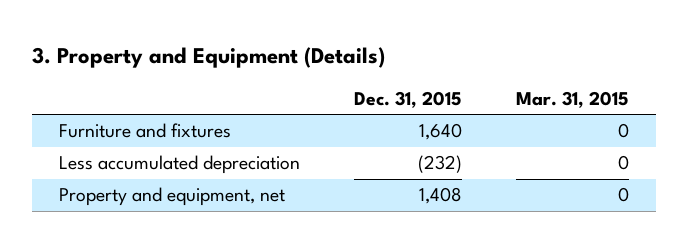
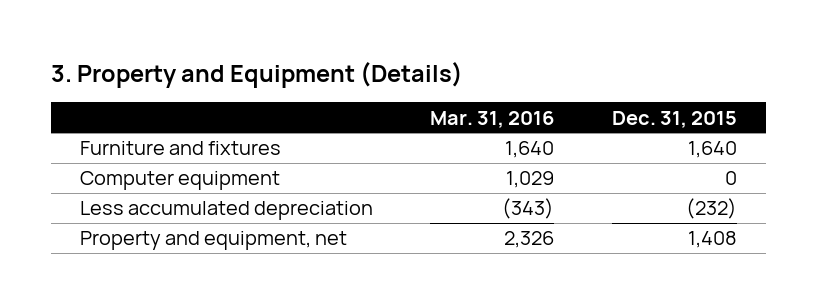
[515,90,629,108] Mar. 31, 2015 -> none
none -> [430,110,555,128] Mar. 31, 2016
none -> [79,171,280,191] Computer equipment

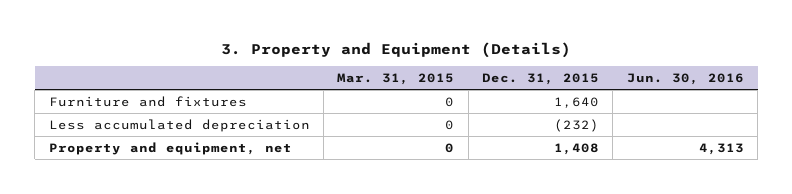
[430,110,555,128] Mar. 31, 2016 -> none
none -> [337,72,455,85] Mar. 31, 2015
none -> [626,72,744,85] Jun. 30, 2016
[79,171,280,191] Computer equipment -> none

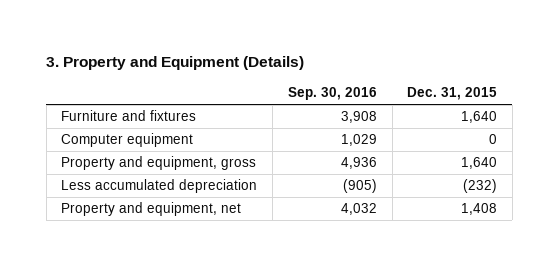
[337,72,455,85] Mar. 31, 2015 -> none
[626,72,744,85] Jun. 30, 2016 -> none
none -> [287,86,377,100] Sep. 30, 2016
none -> [61,133,194,148] Computer equipment
none -> [61,156,257,171] Property and equipment, gross

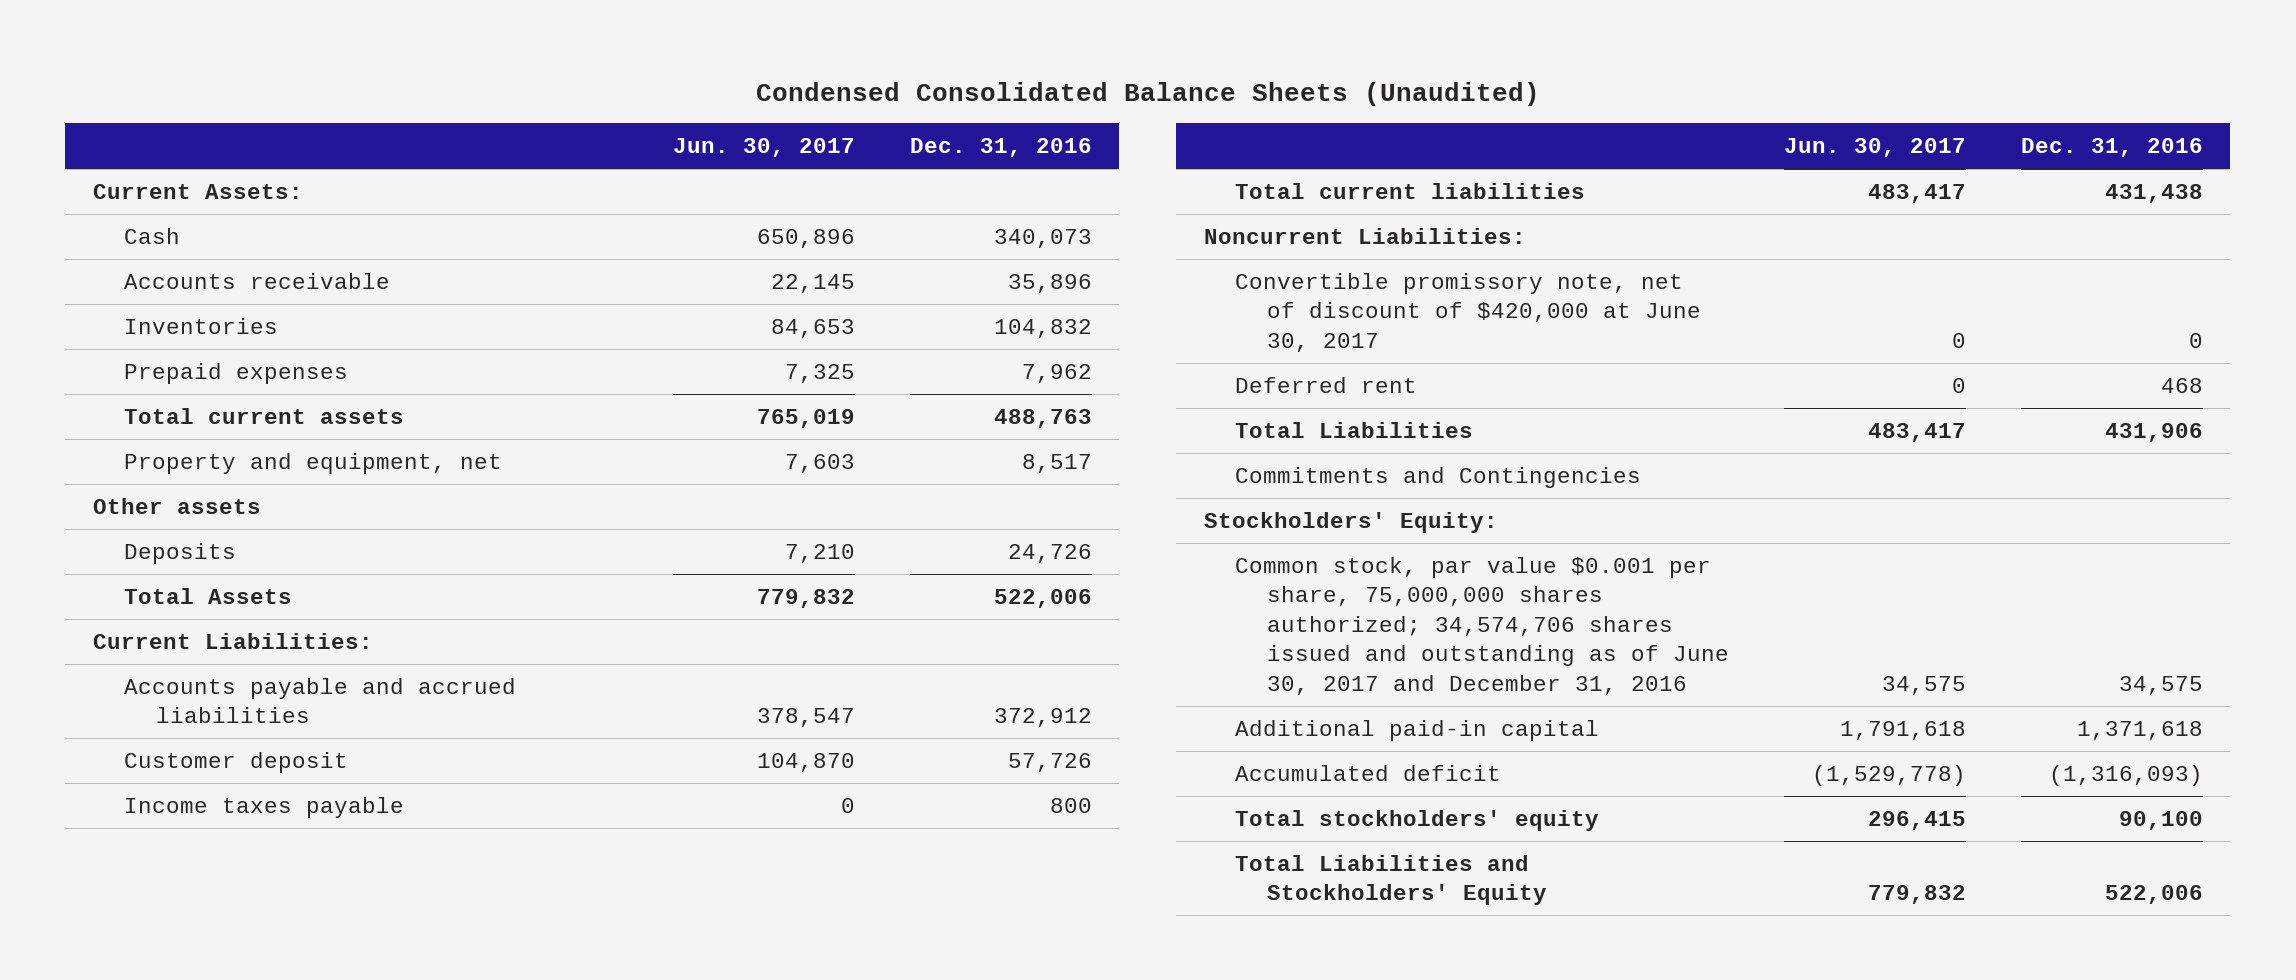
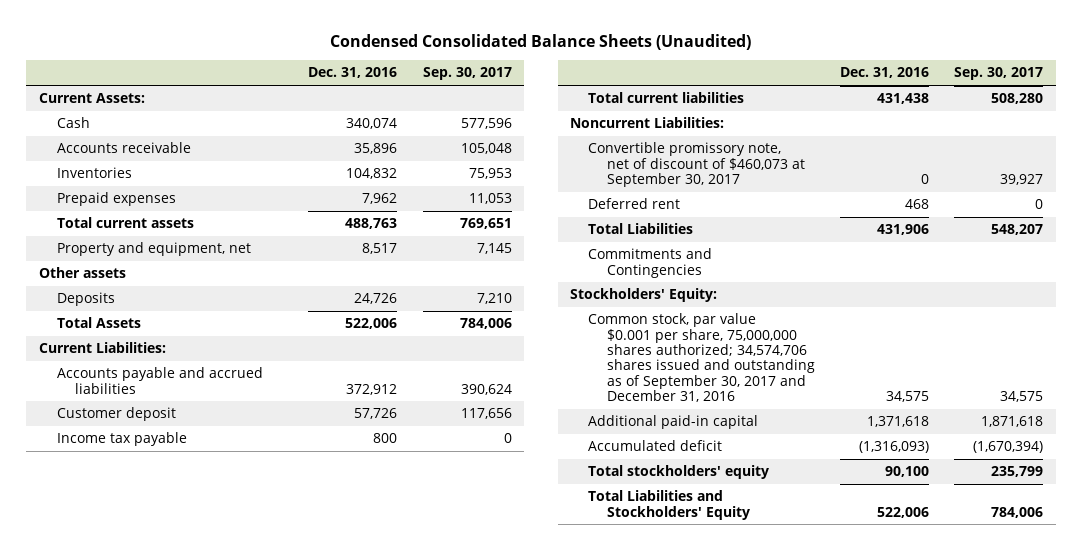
[673,138,856,158] Jun. 30, 2017 -> none
none -> [422,67,512,81] Sep. 30, 2017
[993,228,1092,248] 340,073 -> [346,118,398,130] 340,074
[124,796,405,818] Income taxes payable -> [56,432,187,447] Income tax payable
[1235,272,1701,352] Convertible promissory note, net of discount of $420,000 at June 30, 2017 -> [588,142,805,187] Convertible promissory note, net of discount of $460,073 at September 30, 2017
[1235,556,1729,695] Common stock, par value $0.001 per share, 75,000,000 shares authorized; 34,574,706 shares issued and outstanding as of June 30, 2017 and December 31, 2016 -> [588,313,815,403] Common stock, par value $0.001 per share, 75,000,000 shares authorized; 34,574,706 shares issued and outstanding as of September 30, 2017 and December 31, 2016

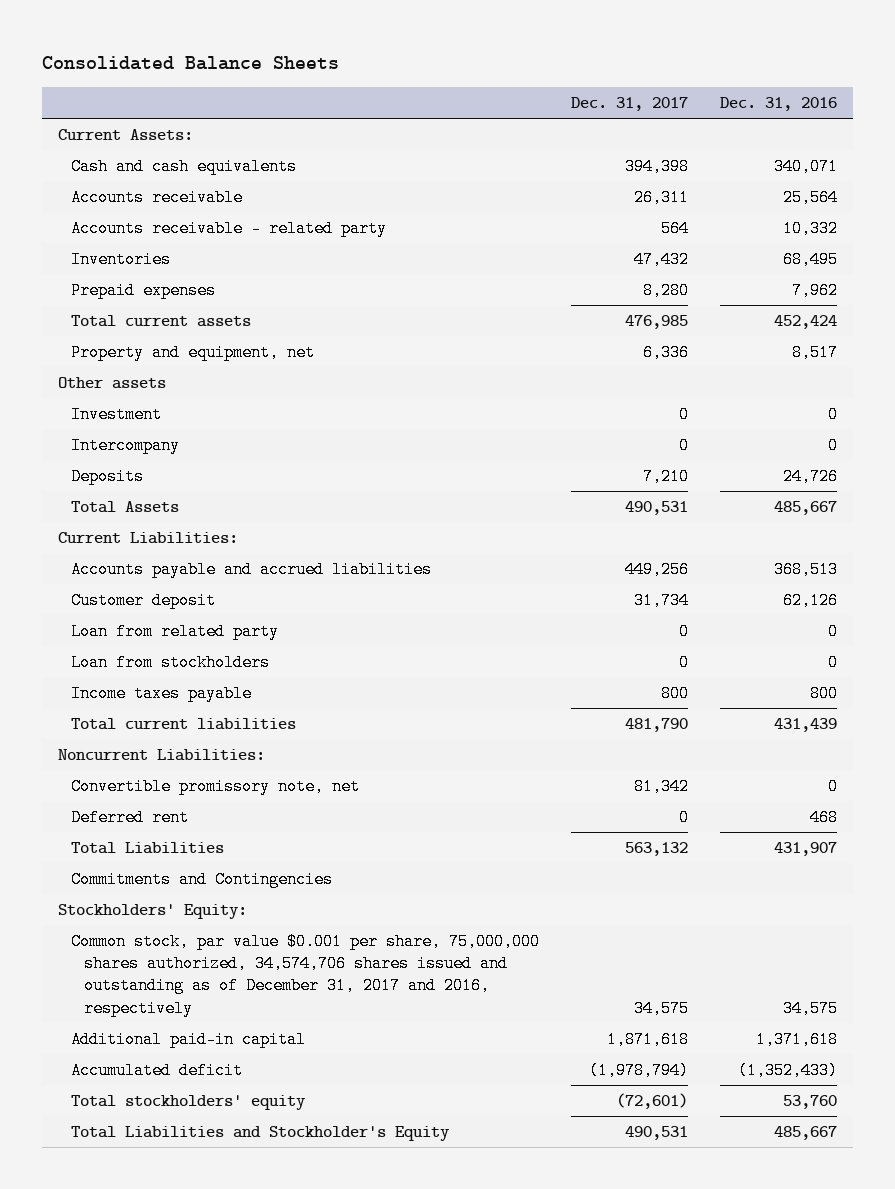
[329,33,751,50] Condensed Consolidated Balance Sheets (Unaudited) -> [41,56,339,71] Consolidated Balance Sheets
[422,67,512,81] Sep. 30, 2017 -> none
none -> [570,97,688,112] Dec. 31, 2017
[56,117,90,129] Cash -> none
none -> [70,158,297,176] Cash and cash equivalents
[354,143,398,155] 35,896 -> [782,189,838,207] 25,564
none -> [70,220,387,238] Accounts receivable - related party
[346,168,398,180] 104,832 -> [782,251,838,269] 68,495
[345,218,398,230] 488,763 -> [773,315,837,330] 452,424
none -> [70,406,162,424] Investment
none -> [70,437,180,455] Intercompany
[345,318,398,330] 522,006 -> [773,501,837,516] 485,667
[346,383,398,395] 372,912 -> [773,561,838,579] 368,513
[354,408,398,420] 57,726 -> [782,592,838,610] 62,126
none -> [70,623,279,641] Loan from related party
none -> [70,654,270,672] Loan from stockholders
[56,432,187,447] Income tax payable -> [70,685,252,703] Income taxes payable
[876,93,929,105] 431,438 -> [773,718,837,733] 431,439
[588,142,805,187] Convertible promissory note, net of discount of $460,073 at September 30, 2017 -> none
none -> [70,778,360,796] Convertible promissory note, net
[876,224,929,236] 431,906 -> [773,842,837,857] 431,907
[588,313,815,403] Common stock, par value $0.001 per share, 75,000,000 shares authorized; 34,574,706 shares issued and outstanding as of September 30, 2017 and December 31, 2016 -> [70,933,540,1017] Common stock, par value $0.001 per share, 75,000,000 shares authorized, 34,574,706 shares issued and outstanding as of December 31, 2017 and 2016, respectively
[858,441,929,454] (1,316,093) -> [737,1062,838,1080] (1,352,433)
[884,466,929,478] 90,100 -> [782,1095,837,1110] 53,760
[588,490,750,520] Total Liabilities and Stockholders' Equity -> [70,1126,450,1142] Total Liabilities and Stockholder's Equity
[876,506,929,518] 522,006 -> [773,1126,837,1141] 485,667

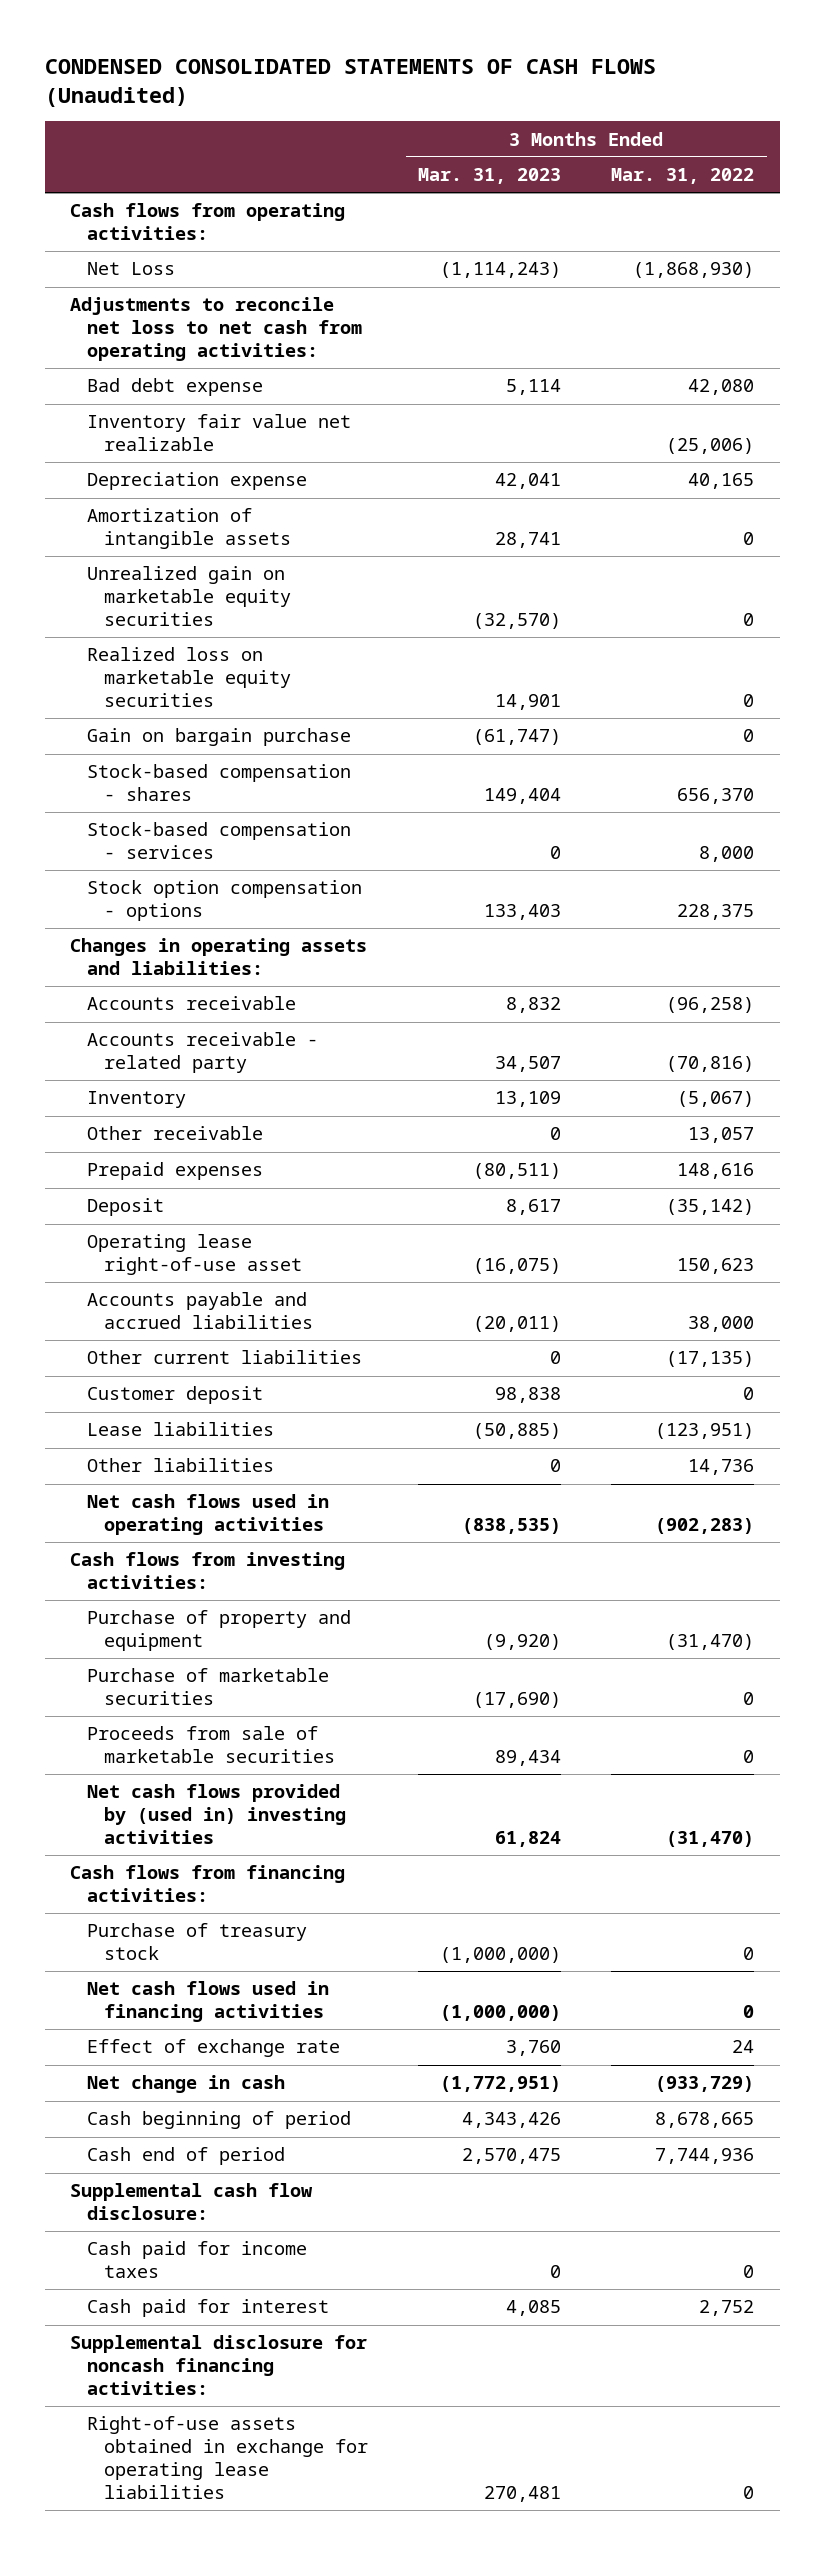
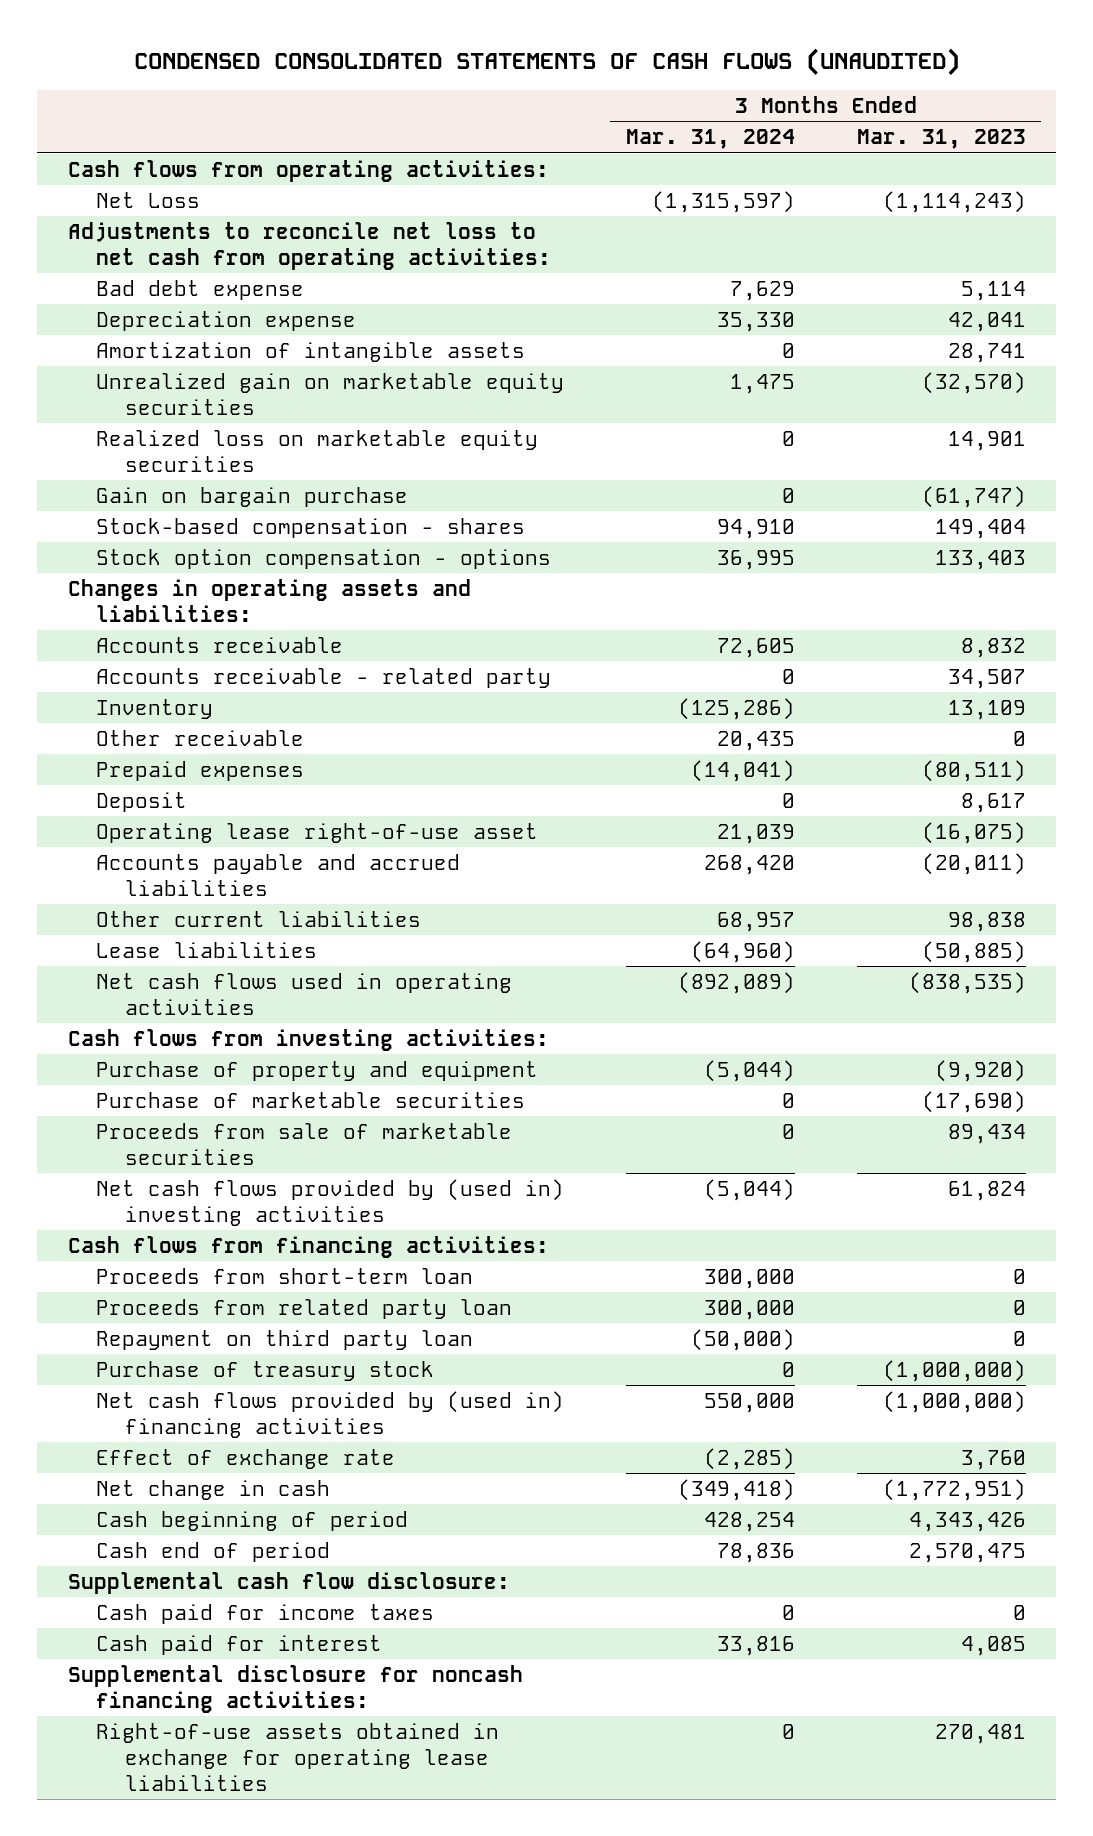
[45,59,657,107] CONDENSED CONSOLIDATED STATEMENTS OF CASH FLOWS (Unaudited) -> [133,47,960,76] CONDENSED CONSOLIDATED STATEMENTS OF CASH FLOWS (UNAUDITED)
[611,168,755,185] Mar. 31, 2022 -> none
none -> [625,129,795,150] Mar. 31, 2024
[87,414,352,452] Inventory fair value net realizable -> none
[87,822,352,860] Stock-based compensation - services -> none
[87,1386,264,1405] Customer deposit -> none
[550,1351,562,1365] 0 -> [947,911,1026,932] 98,838
[87,1458,275,1473] Other liabilities -> none
none -> [96,1267,474,1284] Proceeds from short-term loan
none -> [96,1298,513,1319] Proceeds from related party loan
none -> [96,1329,474,1350] Repayment on third party loan
[87,1981,330,2023] Net cash flows used in financing activities -> [96,1390,565,1438] Net cash flows provided by (used in) financing activities

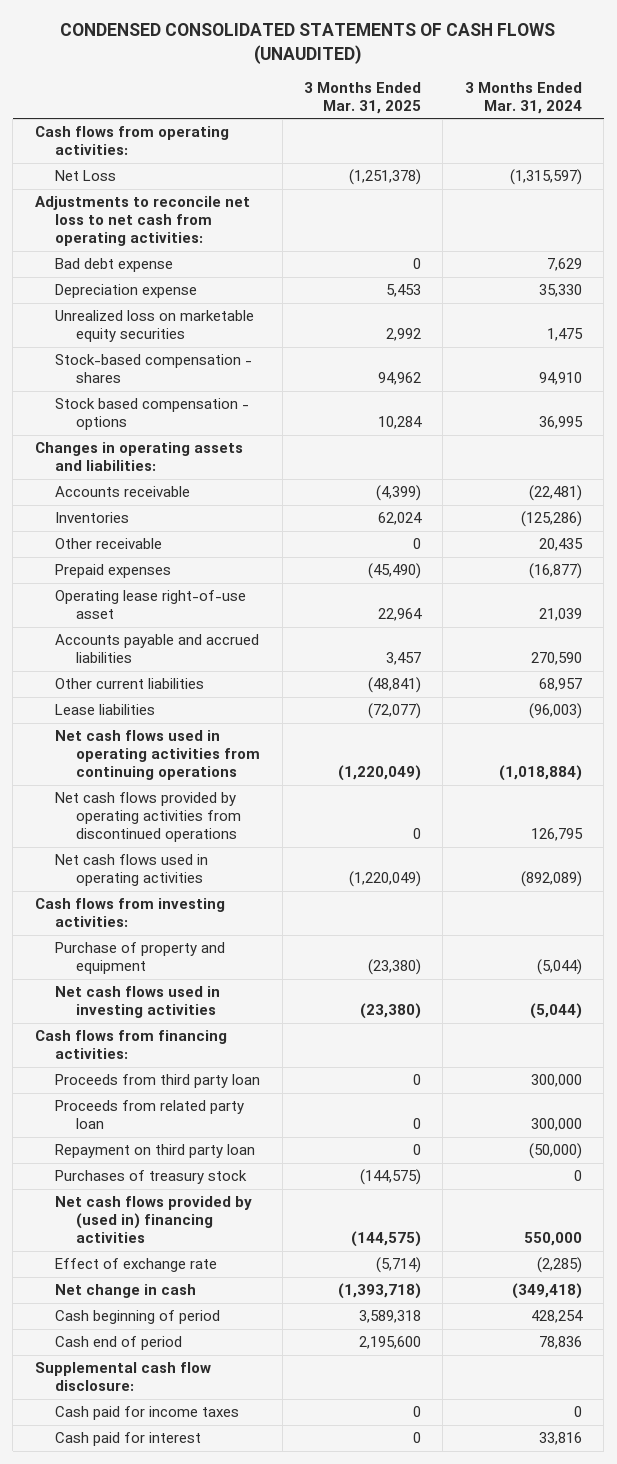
[856,129,1026,150] Mar. 31, 2023 -> none
none -> [304,81,422,114] 3 Months Ended Mar. 31, 2025
[96,341,526,362] Amortization of intangible assets -> none
[96,429,539,472] Realized loss on marketable equity securities -> none
[96,486,409,507] Gain on bargain purchase -> none
[96,372,565,415] Unrealized gain on marketable equity securities -> [55,310,255,343] Unrealized loss on marketable equity securities
[96,548,552,569] Stock option compensation - options -> [55,398,250,431] Stock based compensation - options
[96,667,552,688] Accounts receivable - related party -> none
[716,637,795,658] 72,605 -> [528,485,582,502] (22,481)
[96,698,214,719] Inventory -> [55,512,130,524] Inventories
[96,791,188,812] Deposit -> none
[690,759,795,782] (14,041) -> [528,563,582,580] (16,877)
[703,854,795,875] 268,420 -> [530,652,582,666] 270,590
[690,940,795,963] (64,960) -> [528,703,582,720] (96,003)
none -> [55,730,260,781] Net cash flows used in operating activities from continuing operations
none -> [55,792,241,843] Net cash flows provided by operating activities from discontinued operations
[96,1091,526,1108] Purchase of marketable securities -> none
[96,1122,513,1165] Proceeds from sale of marketable securities -> none
[96,1178,565,1226] Net cash flows provided by (used in) investing activities -> [55,986,221,1019] Net cash flows used in investing activities
[96,1267,474,1284] Proceeds from short-term loan -> none
none -> [55,1074,261,1089] Proceeds from third party loan
[96,1360,435,1381] Purchase of treasury stock -> [55,1170,248,1185] Purchases of treasury stock
[67,1664,523,1713] Supplemental disclosure for noncash financing activities: -> none
[96,1722,500,1791] Right-of-use assets obtained in exchange for operating lease liabilities -> none

